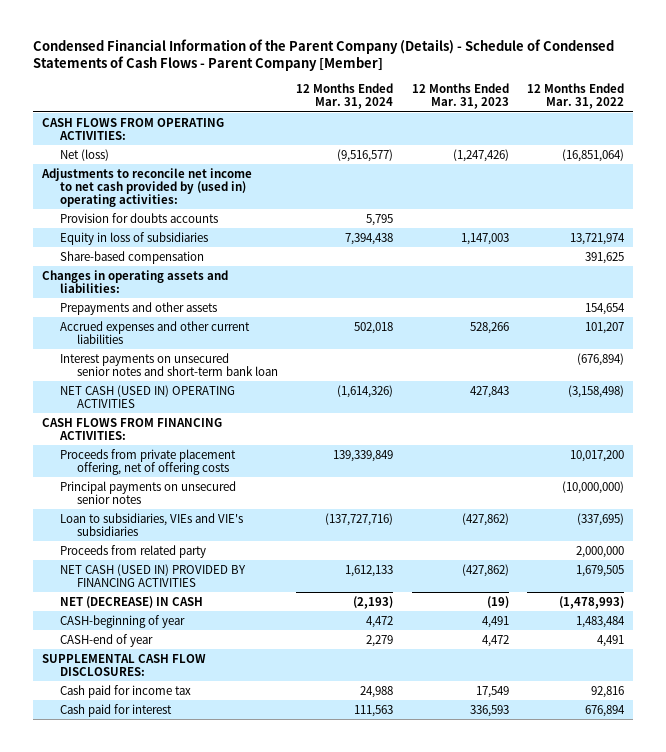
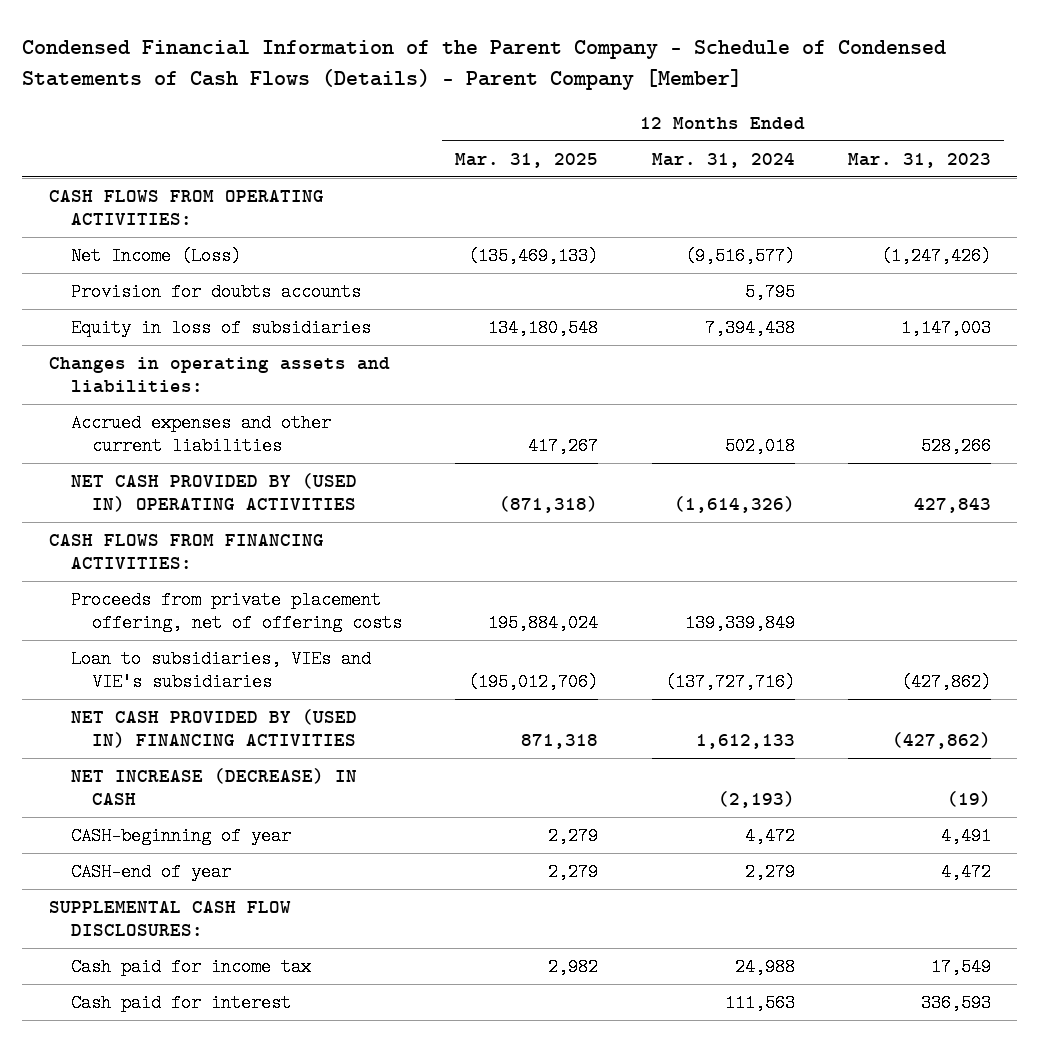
[33,38,615,72] Condensed Financial Information of the Parent Company (Details) - Schedule of Condensed Statements of Cash Flows - Parent Company [Member] -> [22,39,947,90] Condensed Financial Information of the Parent Company - Schedule of Condensed Statements of Cash Flows (Details) - Parent Company [Member]
[526,83,624,110] 12 Months Ended Mar. 31, 2022 -> none
none -> [455,153,599,169] Mar. 31, 2025
[41,167,253,208] Adjustments to reconcile net income to net cash provided by (used in) operating activities: -> none
[59,148,109,161] Net (loss) -> [70,247,241,266] Net Income (Loss)
[59,250,204,264] Share-based compensation -> none
[59,301,217,315] Prepayments and other assets -> none
[59,352,278,376] Interest payments on unsecured senior notes and short-term bank loan -> none
[59,384,235,408] NET CASH (USED IN) OPERATING ACTIVITIES -> [70,473,357,513] NET CASH PROVIDED BY (USED IN) OPERATING ACTIVITIES
[59,480,236,504] Principal payments on unsecured senior notes -> none
[59,544,206,558] Proceeds from related party -> none
[59,563,246,587] NET CASH (USED IN) PROVIDED BY FINANCING ACTIVITIES -> [70,709,357,749] NET CASH PROVIDED BY (USED IN) FINANCING ACTIVITIES
[59,595,203,608] NET (DECREASE) IN CASH -> [70,768,357,806] NET INCREASE (DECREASE) IN CASH

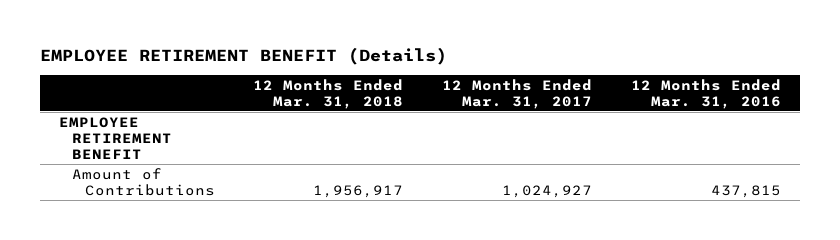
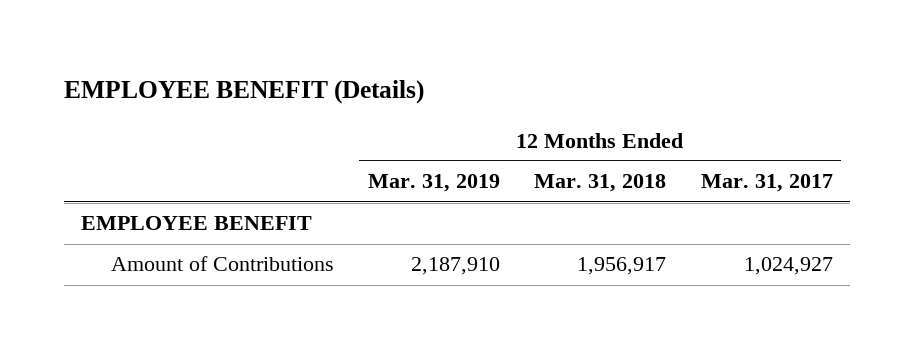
[40,47,448,66] EMPLOYEE RETIREMENT BENEFIT (Details) -> [63,80,424,105] EMPLOYEE BENEFIT (Details)
[630,78,781,109] 12 Months Ended Mar. 31, 2016 -> none
none -> [368,174,501,193] Mar. 31, 2019
[59,116,173,159] EMPLOYEE RETIREMENT BENEFIT -> [81,216,313,231] EMPLOYEE BENEFIT

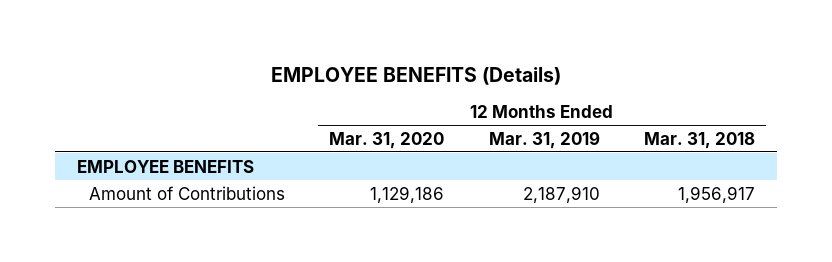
[63,80,424,105] EMPLOYEE BENEFIT (Details) -> [270,66,561,85] EMPLOYEE BENEFITS (Details)
[700,174,833,193] Mar. 31, 2017 -> none
none -> [329,131,445,149] Mar. 31, 2020
[81,216,313,231] EMPLOYEE BENEFIT -> [77,159,255,173] EMPLOYEE BENEFITS

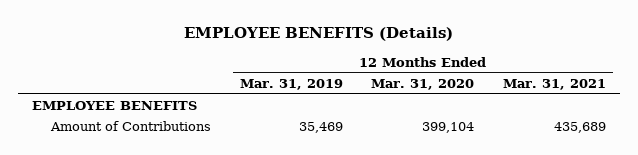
[643,131,755,149] Mar. 31, 2018 -> none
none -> [502,78,606,90] Mar. 31, 2021
[370,185,445,203] 1,129,186 -> [422,122,475,134] 399,104
[522,185,600,203] 2,187,910 -> [298,122,343,134] 35,469

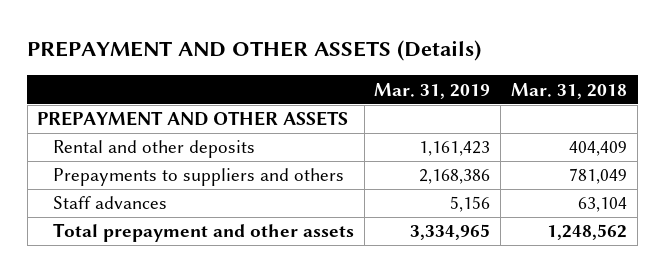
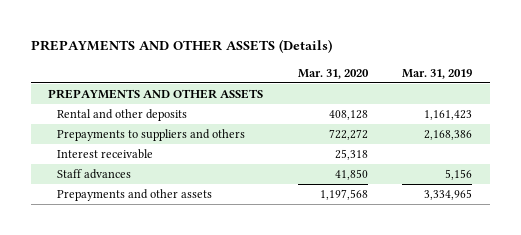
[27,40,482,62] PREPAYMENT AND OTHER ASSETS (Details) -> [31,39,333,54] PREPAYMENTS AND OTHER ASSETS (Details)
[511,82,628,99] Mar. 31, 2018 -> none
none -> [297,68,369,79] Mar. 31, 2020
[37,111,349,127] PREPAYMENT AND OTHER ASSETS -> [48,89,264,100] PREPAYMENTS AND OTHER ASSETS
none -> [57,149,154,160] Interest receivable
[52,223,354,243] Total prepayment and other assets -> [57,189,213,202] Prepayments and other assets

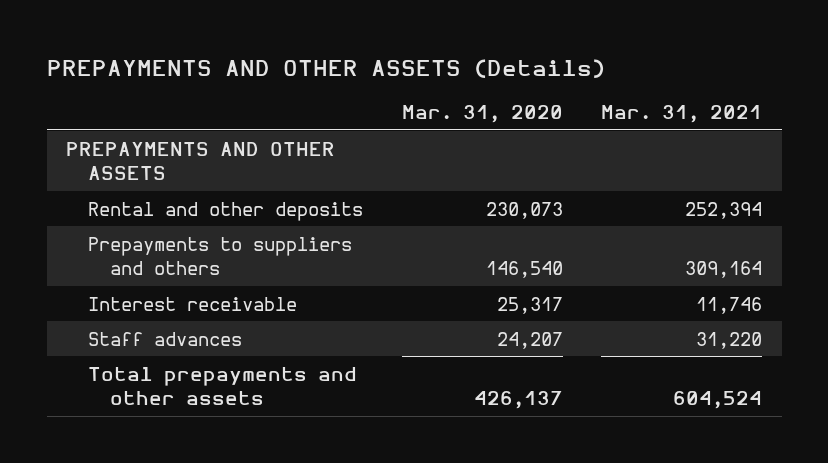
[402,68,473,79] Mar. 31, 2019 -> none
none -> [601,105,763,124] Mar. 31, 2021
[328,110,368,121] 408,128 -> [485,201,563,219] 230,073
[328,129,368,141] 722,272 -> [485,260,563,278] 146,540
[334,149,368,161] 25,318 -> [496,296,563,314] 25,317
[334,169,368,181] 41,850 -> [496,331,563,349] 24,207
[57,189,213,202] Prepayments and other assets -> [88,366,358,405] Total prepayments and other assets
[319,189,368,201] 1,197,568 -> [473,390,563,409] 426,137

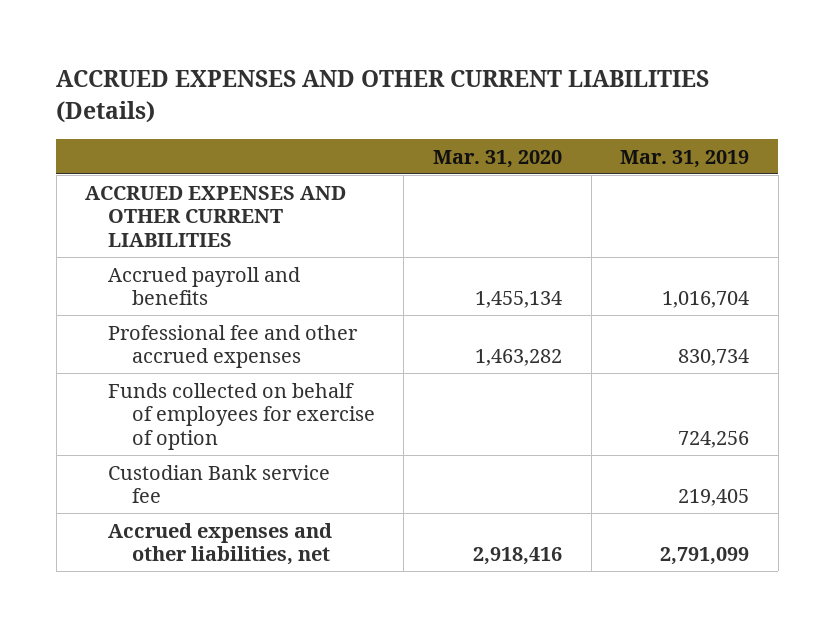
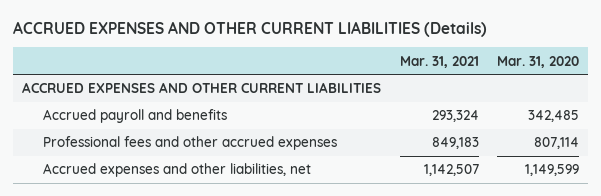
[620,149,750,168] Mar. 31, 2019 -> none
none -> [399,55,479,68] Mar. 31, 2021
[108,382,375,451] Funds collected on behalf of employees for exercise of option -> none
[108,464,331,504] Custodian Bank service fee -> none
[474,291,562,309] 1,455,134 -> [528,110,580,123] 342,485
[108,324,359,369] Professional fee and other accrued expenses -> [42,136,337,151] Professional fees and other accrued expenses
[474,349,562,367] 1,463,282 -> [534,137,580,150] 807,114
[472,547,562,566] 2,918,416 -> [525,164,580,177] 1,149,599

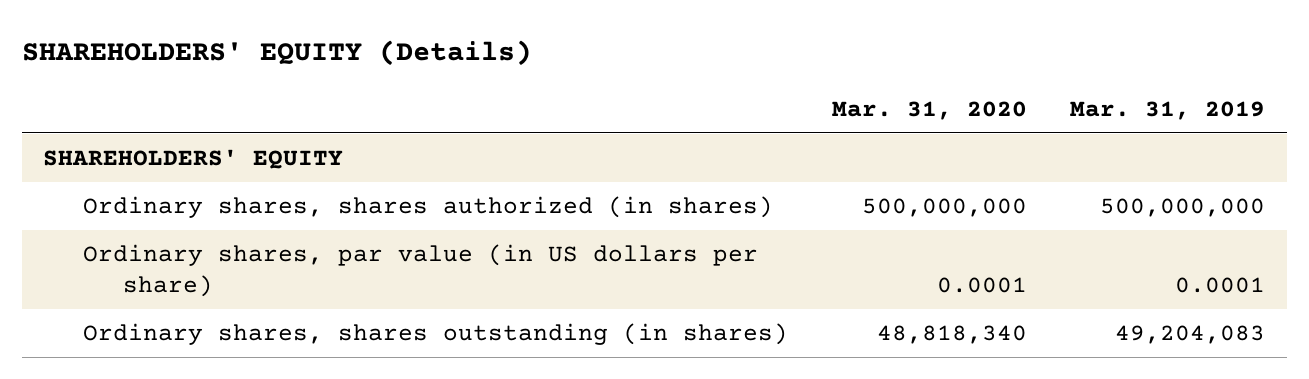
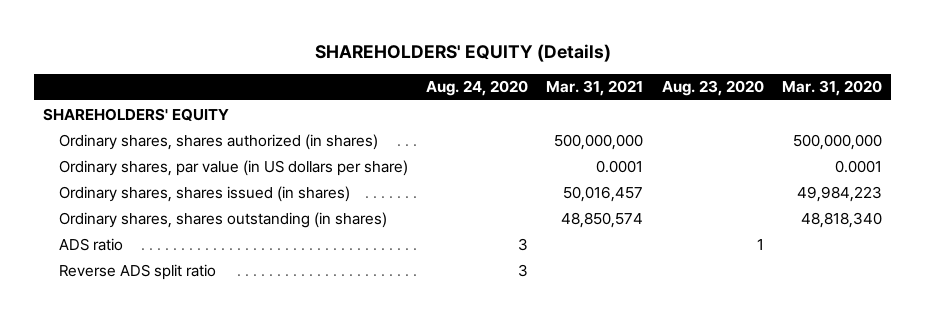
[1070,100,1266,120] Mar. 31, 2019 -> none
none -> [426,80,529,97] Aug. 24, 2020
none -> [546,80,644,97] Mar. 31, 2021
none -> [661,80,764,97] Aug. 23, 2020
none -> [58,185,350,202] Ordinary shares, shares issued (in shares)
none -> [58,237,123,251] ADS ratio
none -> [58,263,216,280] Reverse ADS split ratio

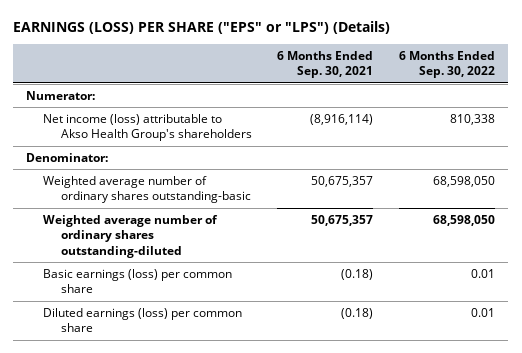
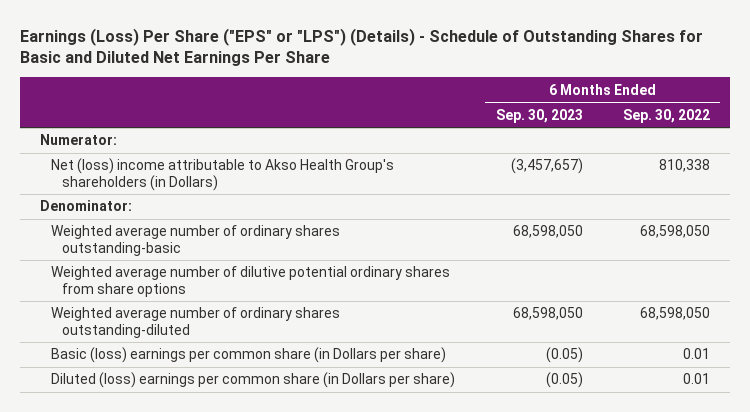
[13,20,391,34] EARNINGS (LOSS) PER SHARE ("EPS" or "LPS") (Details) -> [19,27,703,67] Earnings (Loss) Per Share ("EPS" or "LPS") (Details) - Schedule of Outstanding Shares for Basic and Diluted Net Earnings Per Share
[277,50,374,79] 6 Months Ended Sep. 30, 2021 -> none
none -> [495,108,583,123] Sep. 30, 2023
[43,113,252,142] Net income (loss) attributable to Akso Health Group's shareholders -> [51,158,395,191] Net (loss) income attributable to Akso Health Group's shareholders (in Dollars)
none -> [51,266,451,297] Weighted average number of dilutive potential ordinary shares from share options
[43,268,233,294] Basic earnings (loss) per common share -> [51,347,447,364] Basic (loss) earnings per common share (in Dollars per share)
[43,307,243,333] Diluted earnings (loss) per common share -> [51,372,456,389] Diluted (loss) earnings per common share (in Dollars per share)

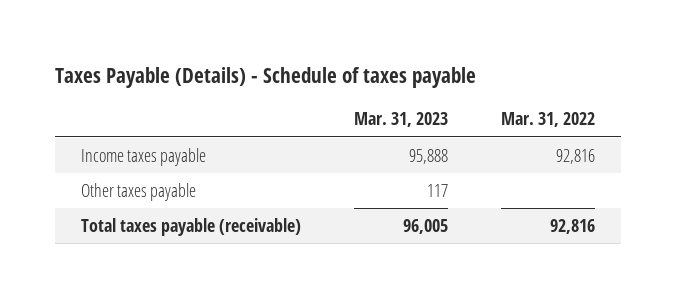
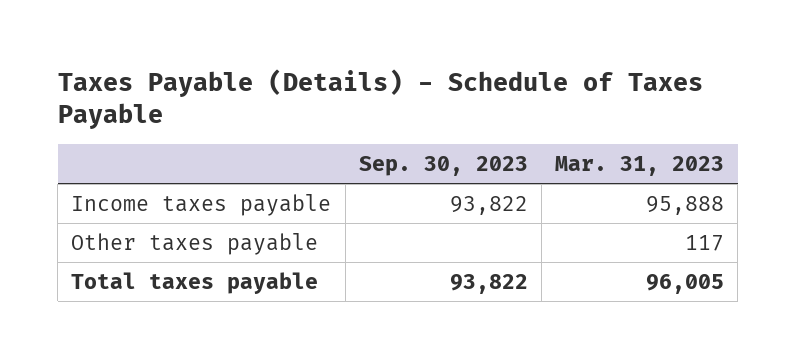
[54,67,476,89] Taxes Payable (Details) - Schedule of taxes payable -> [57,68,703,130] Taxes Payable (Details) - Schedule of Taxes Payable
[500,112,595,128] Mar. 31, 2022 -> none
none -> [358,156,528,177] Sep. 30, 2023
[81,218,302,237] Total taxes payable (receivable) -> [71,271,319,294] Total taxes payable

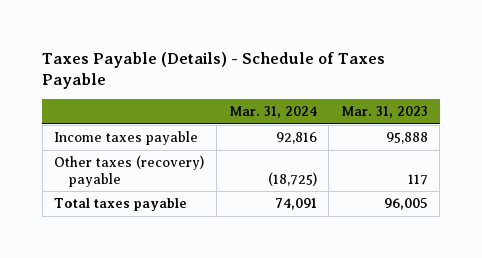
[358,156,528,177] Sep. 30, 2023 -> none
none -> [228,106,317,119] Mar. 31, 2024
[71,232,319,255] Other taxes payable -> [54,155,205,187] Other taxes (recovery) payable

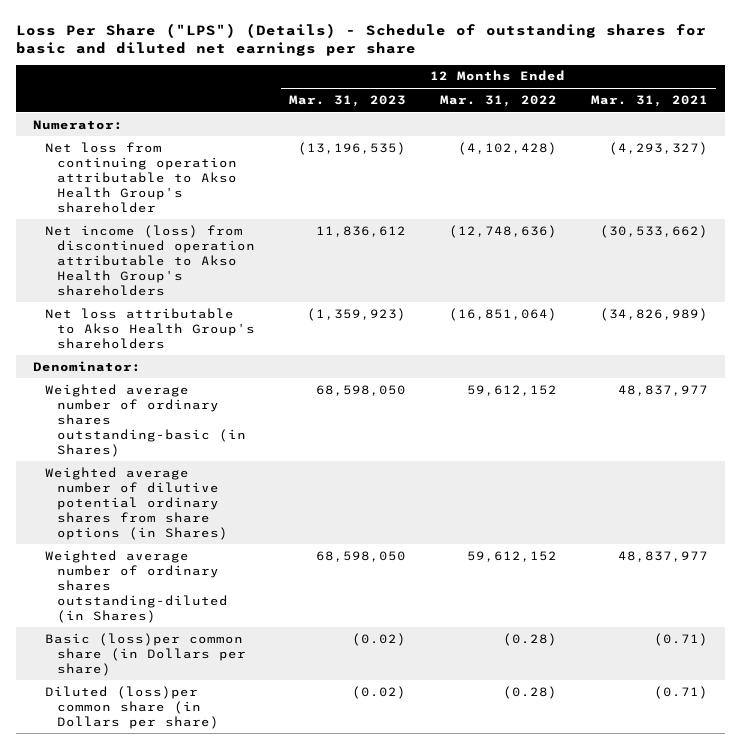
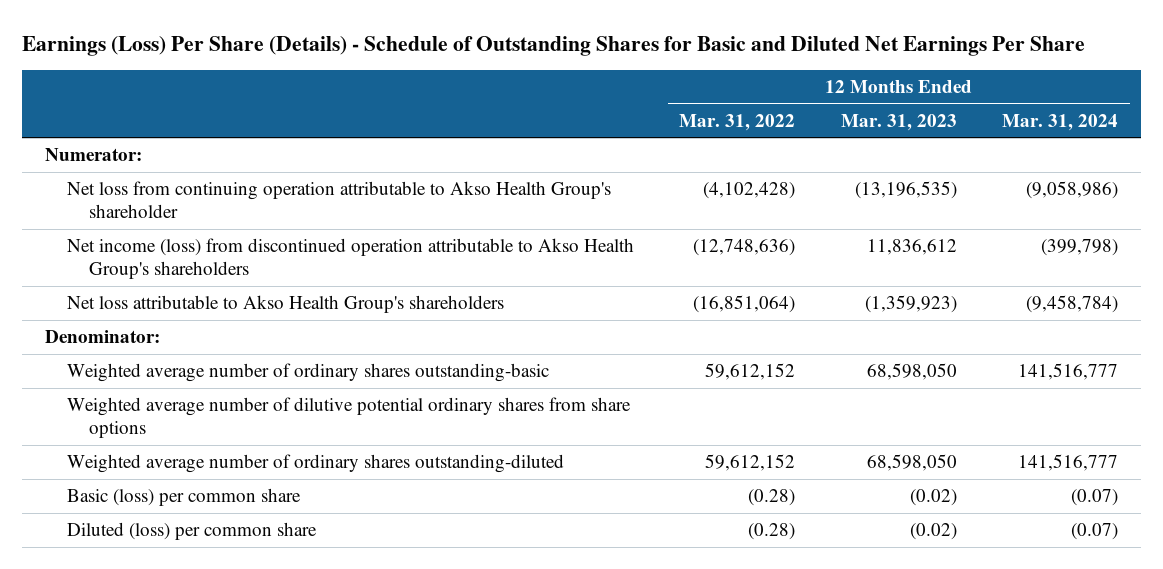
[16,22,707,56] Loss Per Share ("LPS") (Details) - Schedule of outstanding shares for basic and diluted net earnings per share -> [22,36,1086,57] Earnings (Loss) Per Share (Details) - Schedule of Outstanding Shares for Basic and Diluted Net Earnings Per Share
[590,94,708,107] Mar. 31, 2021 -> none
none -> [1002,113,1119,131] Mar. 31, 2024
[45,383,247,457] Weighted average number of ordinary shares outstanding-basic (in Shares) -> [66,363,549,383] Weighted average number of ordinary shares outstanding-basic
[45,466,229,540] Weighted average number of dilutive potential ordinary shares from share options (in Shares) -> [66,397,631,438] Weighted average number of dilutive potential ordinary shares from share options
[45,549,229,623] Weighted average number of ordinary shares outstanding-diluted (in Shares) -> [66,454,564,474] Weighted average number of ordinary shares outstanding-diluted
[45,632,247,676] Basic (loss)per common share (in Dollars per share) -> [66,488,301,507] Basic (loss) per common share
[45,685,220,729] Diluted (loss)per common share (in Dollars per share) -> [66,522,317,541] Diluted (loss) per common share

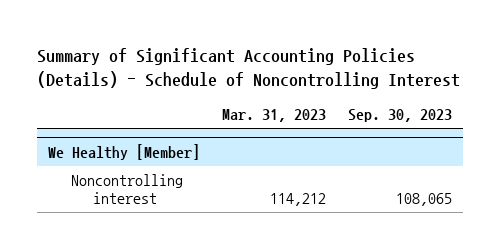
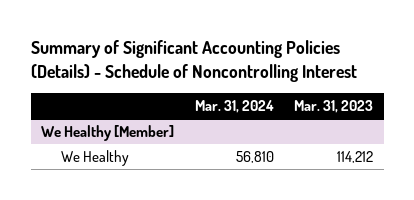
[348,109,453,123] Sep. 30, 2023 -> none
none -> [194,99,274,113] Mar. 31, 2024
[70,174,183,204] Noncontrolling interest -> [61,150,130,167] We Healthy

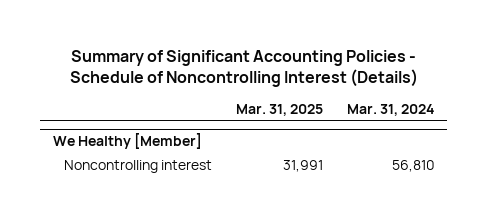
[30,40,357,82] Summary of Significant Accounting Policies (Details) - Schedule of Noncontrolling Interest -> [69,49,418,88] Summary of Significant Accounting Policies - Schedule of Noncontrolling Interest (Details)
[294,99,374,113] Mar. 31, 2023 -> none
none -> [235,103,323,116] Mar. 31, 2025
[61,150,130,167] We Healthy -> [63,159,212,173] Noncontrolling interest

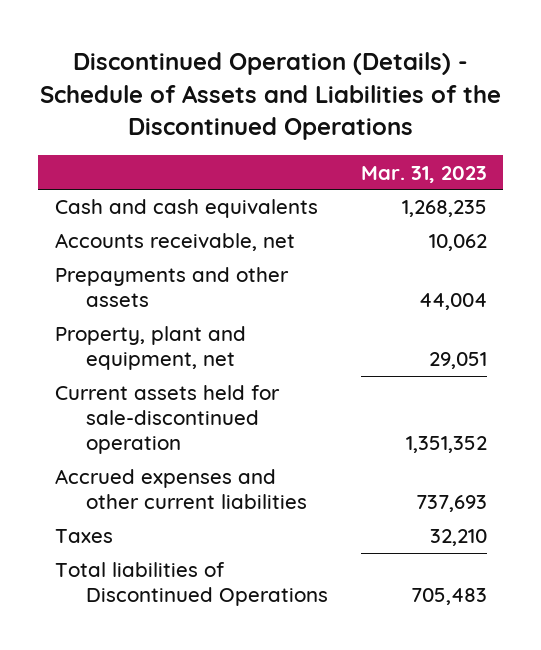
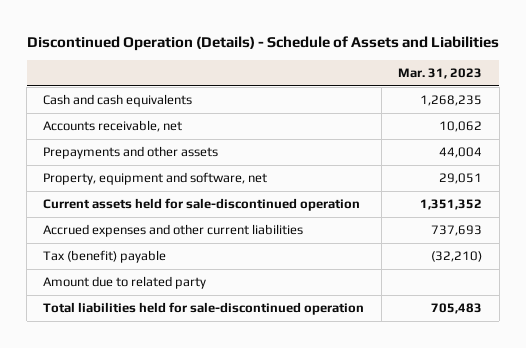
[39,52,501,140] Discontinued Operation (Details) - Schedule of Assets and Liabilities of the Discontinued Operations -> [26,35,499,51] Discontinued Operation (Details) - Schedule of Assets and Liabilities
[54,326,246,371] Property, plant and equipment, net -> [43,172,268,186] Property, equipment and software, net
[54,529,113,544] Taxes -> none
none -> [43,250,167,264] Tax (benefit) payable
none -> [43,276,207,290] Amount due to related party
[54,562,329,607] Total liabilities of Discontinued Operations -> [43,302,365,316] Total liabilities held for sale-discontinued operation

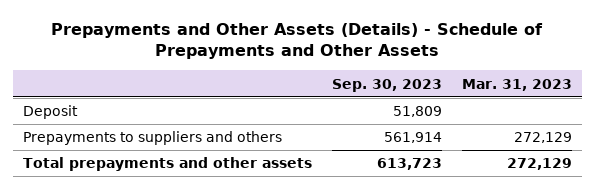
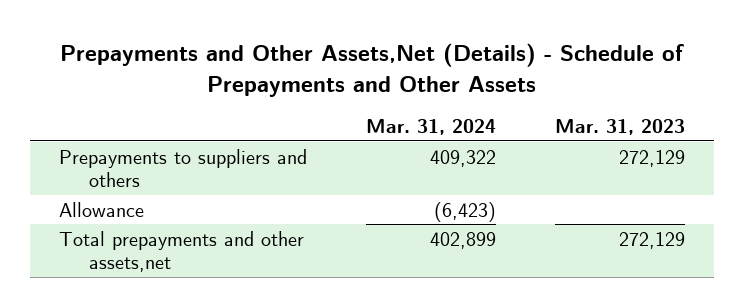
[51,22,544,60] Prepayments and Other Assets (Details) - Schedule of Prepayments and Other Assets -> [59,42,684,97] Prepayments and Other Assets,Net (Details) - Schedule of Prepayments and Other Assets
[331,78,442,92] Sep. 30, 2023 -> none
none -> [365,119,496,136] Mar. 31, 2024
[22,105,78,120] Deposit -> none
none -> [59,201,145,217] Allowance
[22,157,312,172] Total prepayments and other assets -> [59,230,305,272] Total prepayments and other assets,net

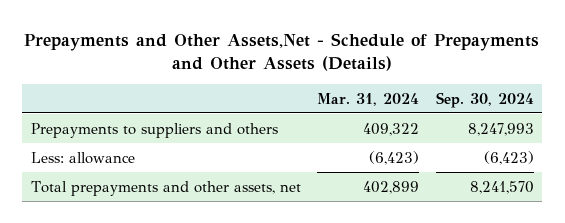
[59,42,684,97] Prepayments and Other Assets,Net (Details) - Schedule of Prepayments and Other Assets -> [24,32,540,72] Prepayments and Other Assets,Net - Schedule of Prepayments and Other Assets (Details)
[554,119,685,136] Mar. 31, 2023 -> none
none -> [436,91,535,108] Sep. 30, 2024
[59,201,145,217] Allowance -> [30,151,135,164] Less: allowance
[59,230,305,272] Total prepayments and other assets,net -> [30,180,301,196] Total prepayments and other assets, net

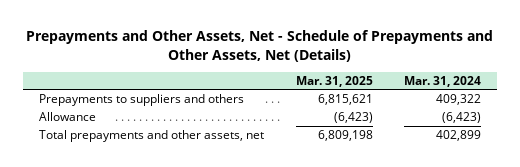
[24,32,540,72] Prepayments and Other Assets,Net - Schedule of Prepayments and Other Assets (Details) -> [26,30,494,62] Prepayments and Other Assets, Net - Schedule of Prepayments and Other Assets, Net (Details)
[436,91,535,108] Sep. 30, 2024 -> none
none -> [295,75,373,87] Mar. 31, 2025
[30,151,135,164] Less: allowance -> [38,112,96,122] Allowance

